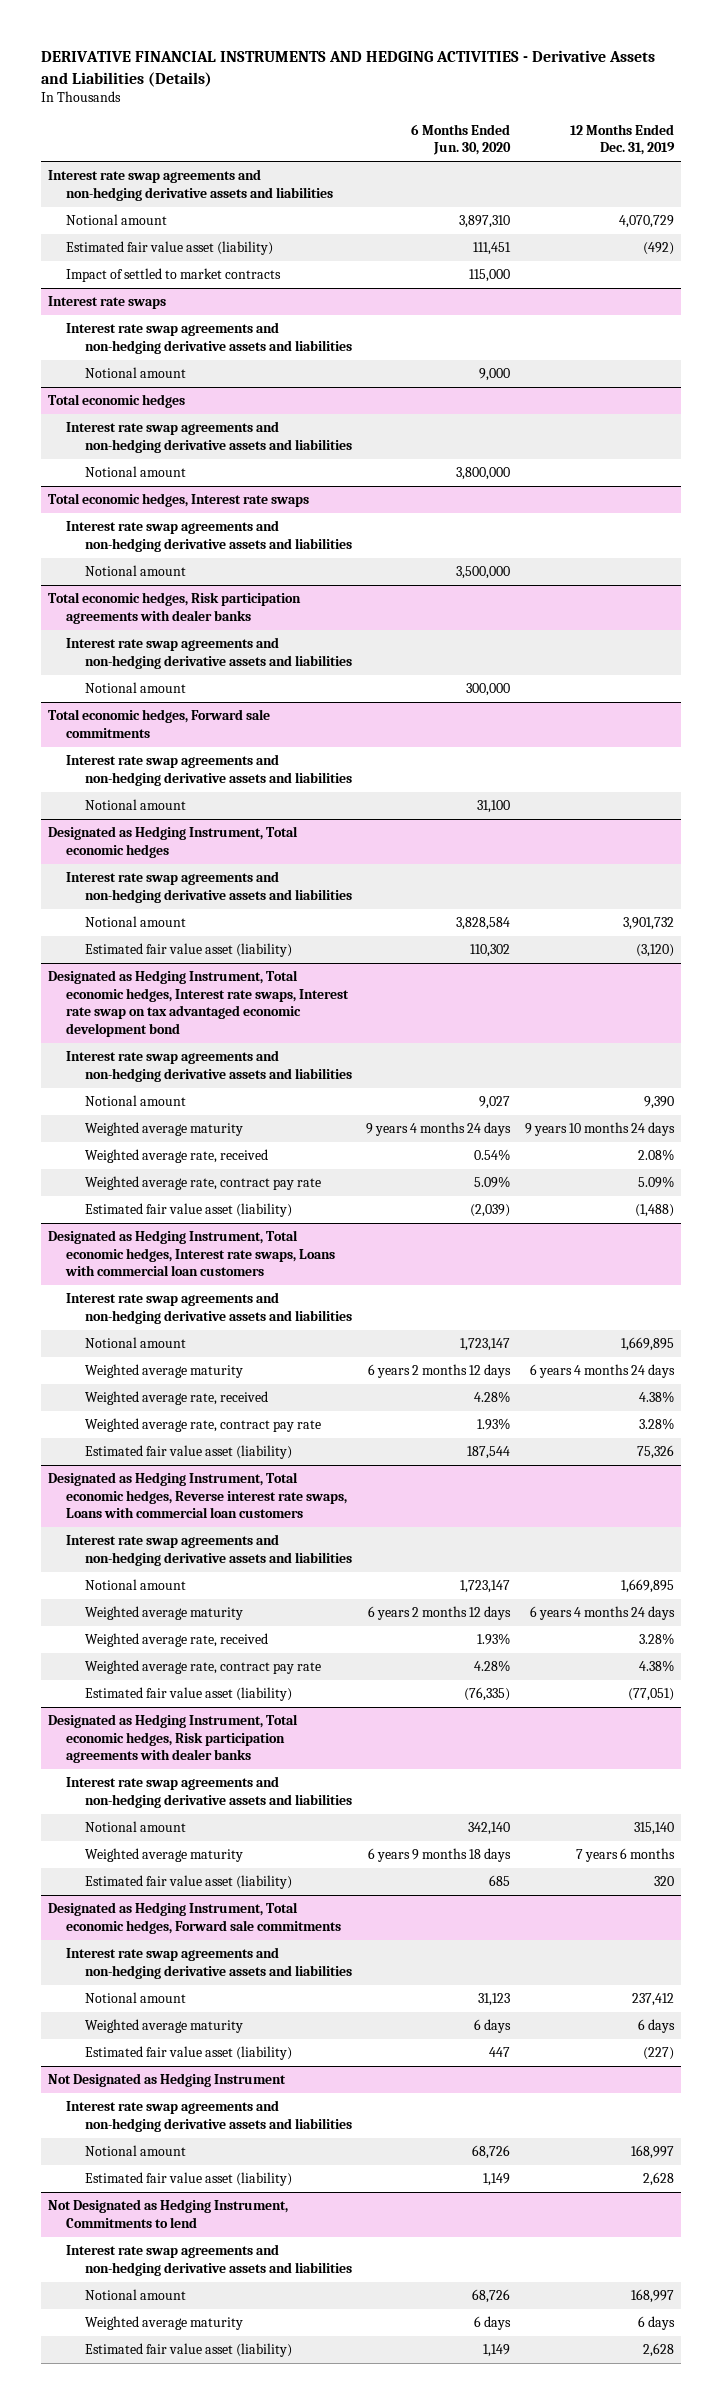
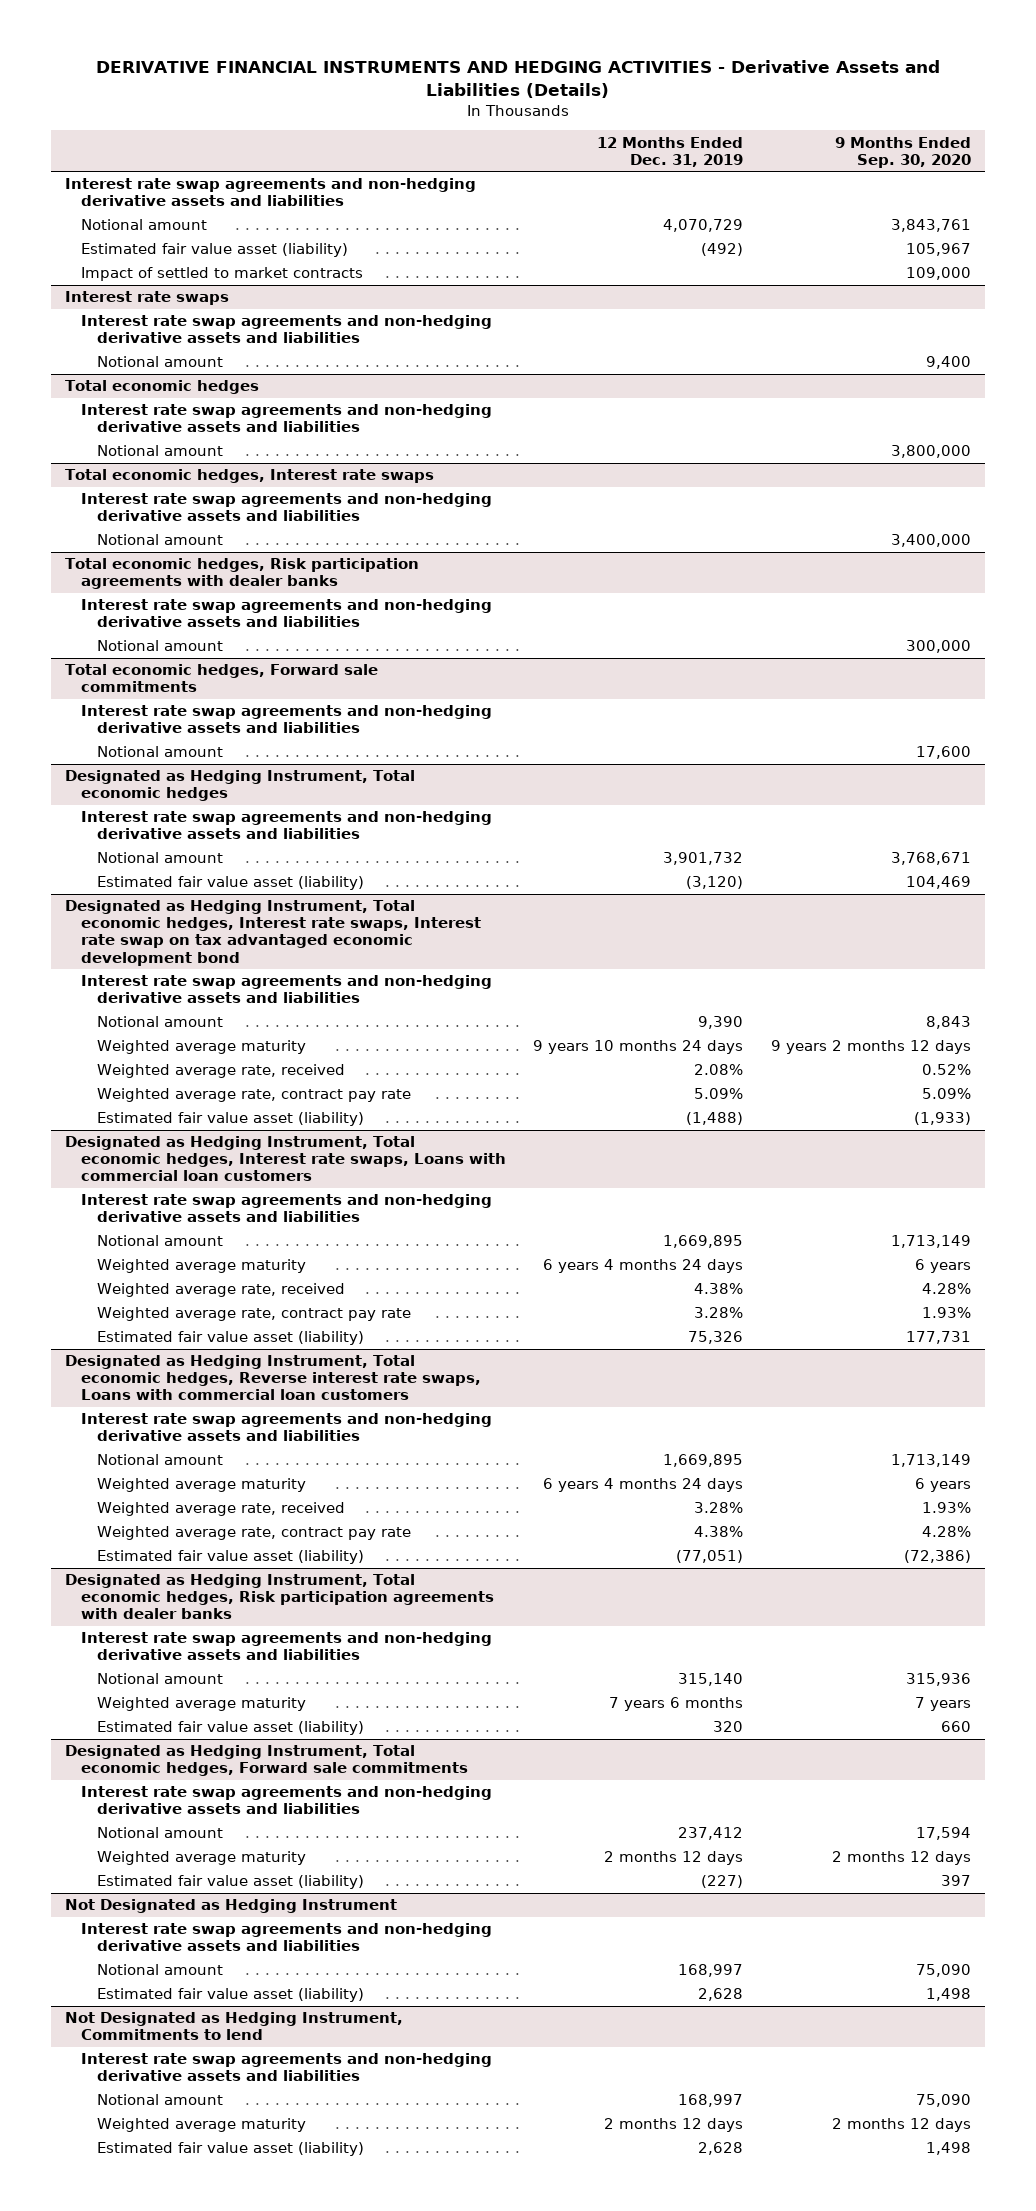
[411,123,512,156] 6 Months Ended Jun. 30, 2020 -> none
none -> [835,136,972,168] 9 Months Ended Sep. 30, 2020
[637,2019,675,2034] 6 days -> [604,1851,744,1866] 2 months 12 days
[637,2316,675,2331] 6 days -> [604,2118,744,2133] 2 months 12 days

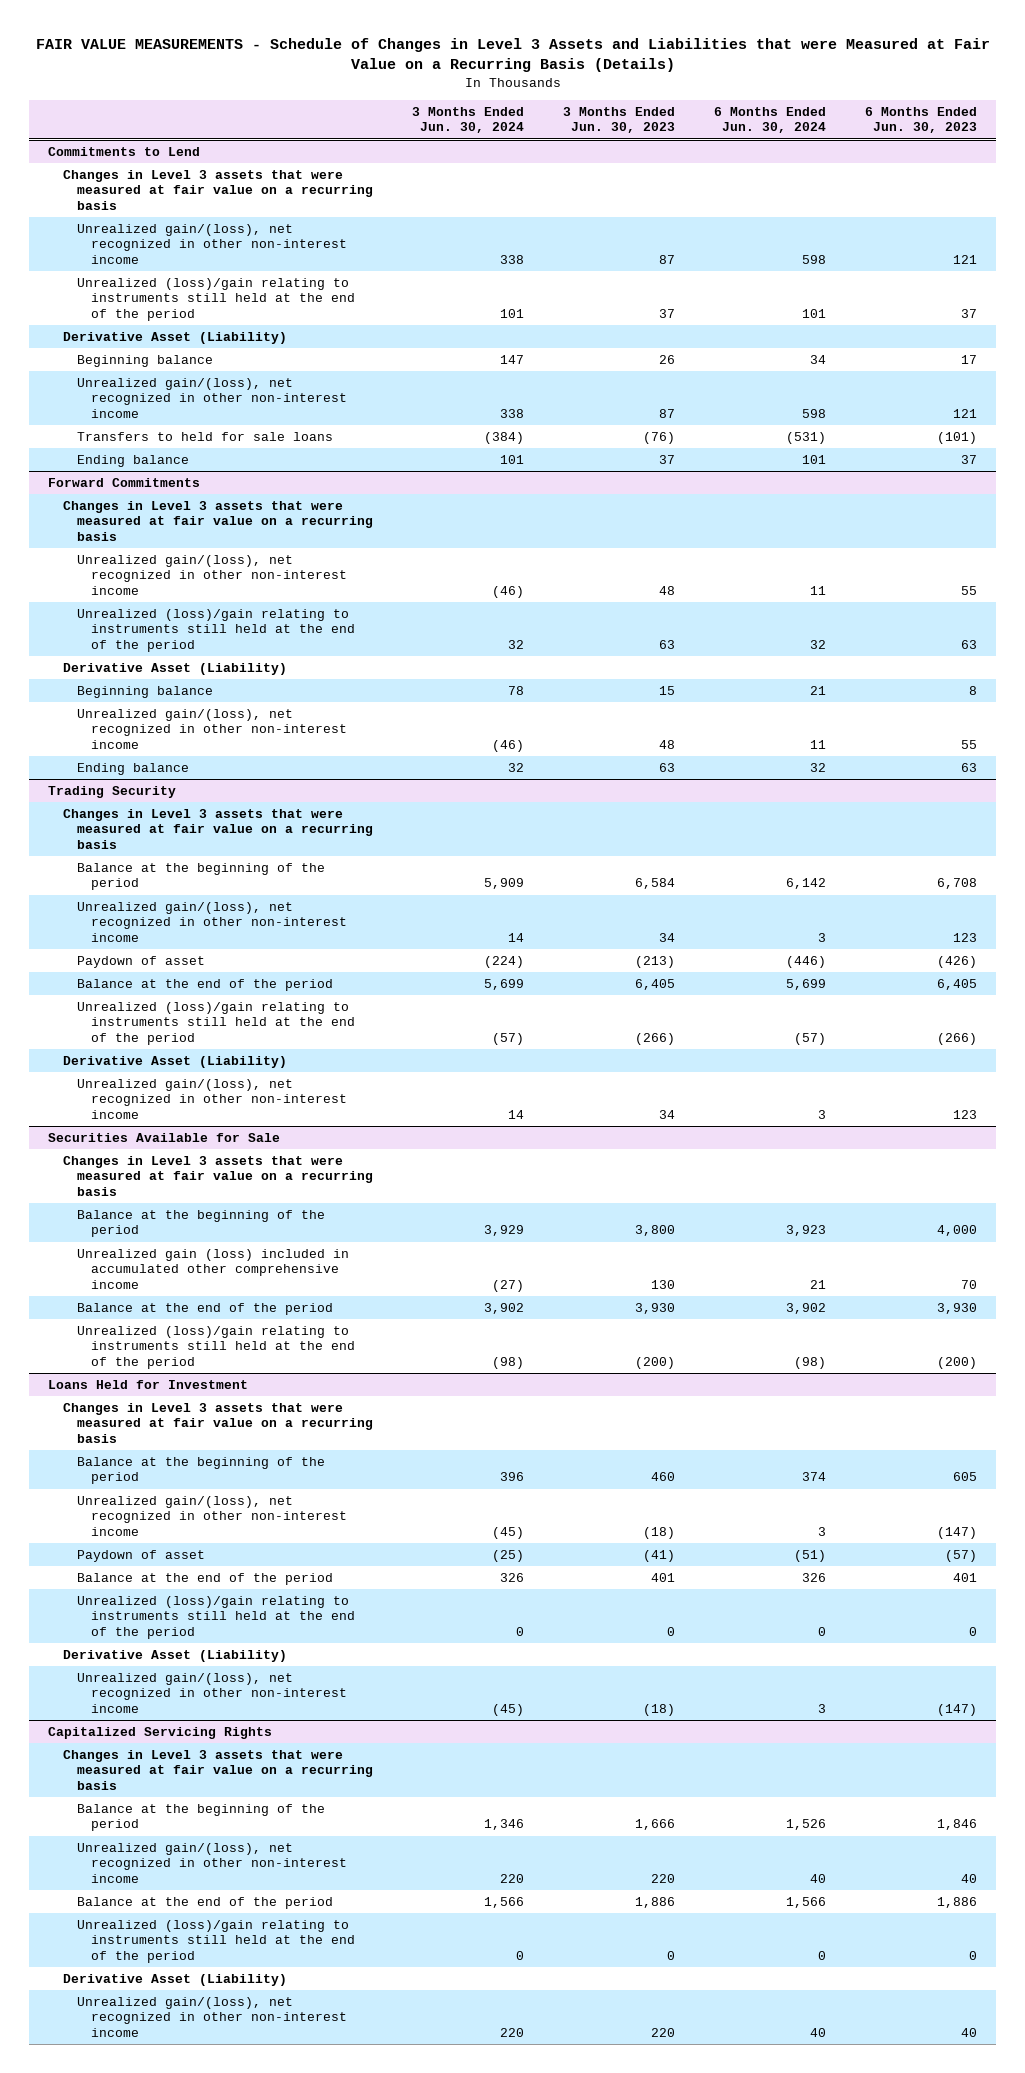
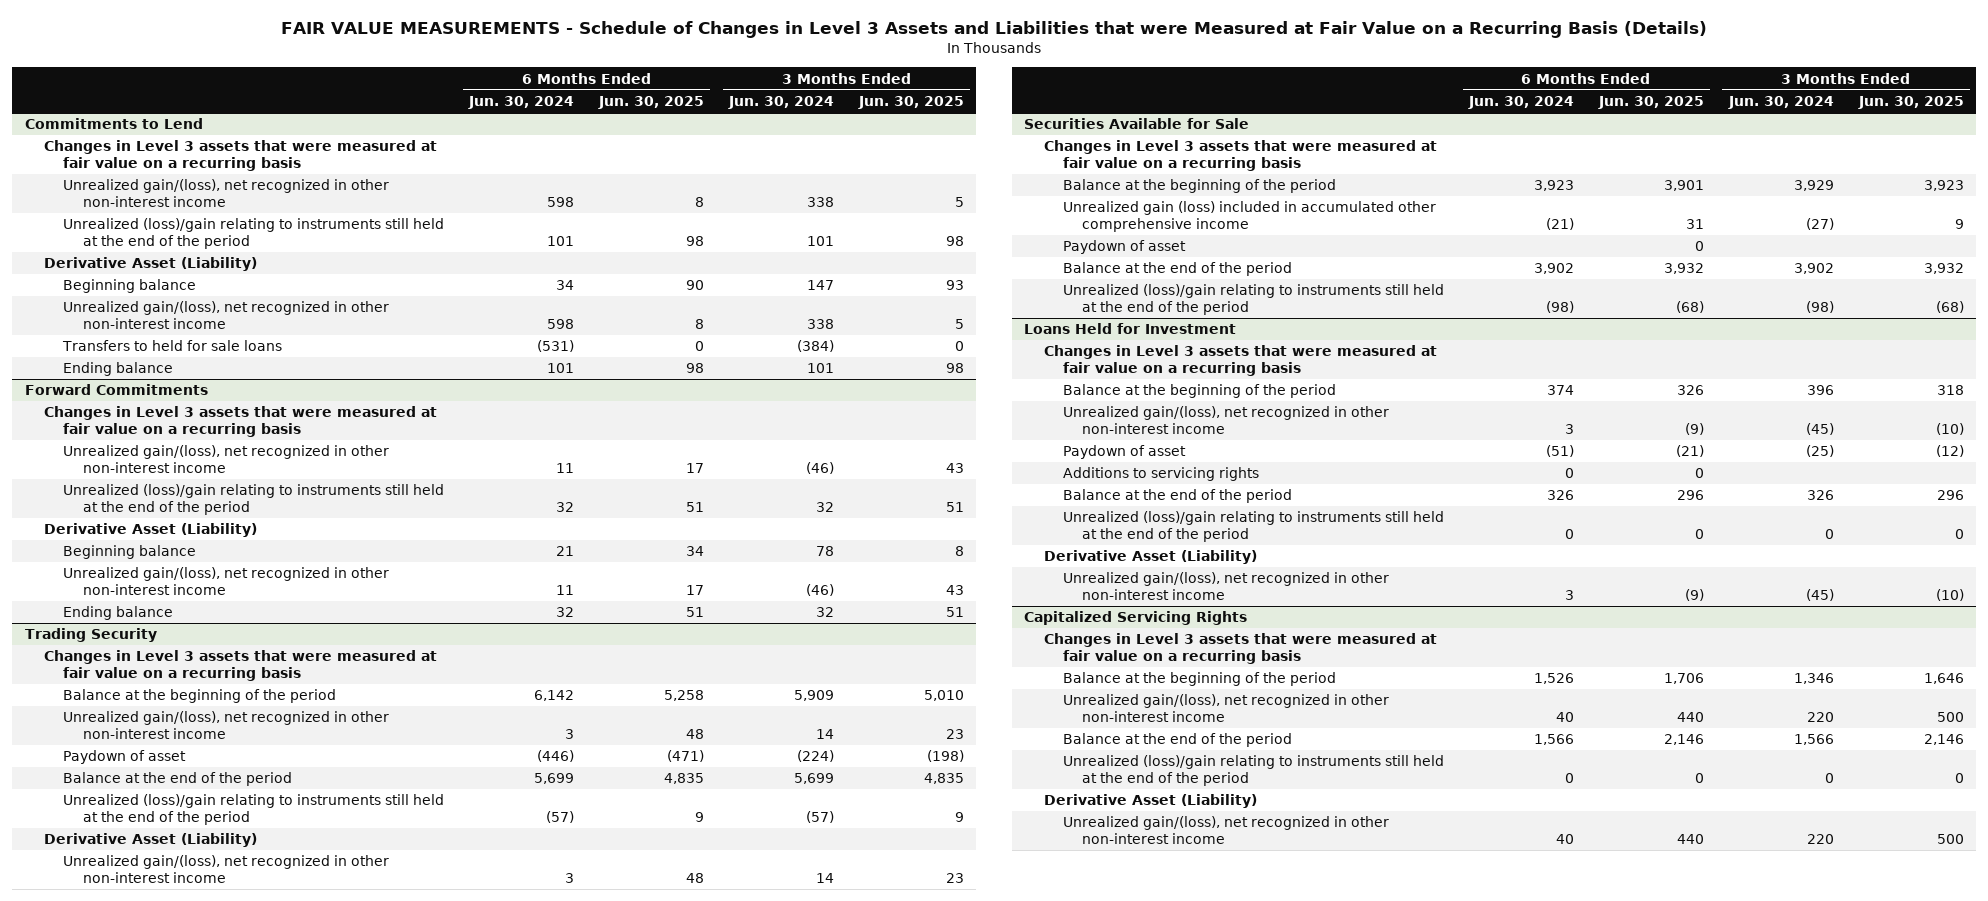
[562,107,675,134] 3 Months Ended Jun. 30, 2023 -> none
[864,107,977,134] 6 Months Ended Jun. 30, 2023 -> none
none -> [598,96,705,110] Jun. 30, 2025
none -> [857,96,964,110] Jun. 30, 2025
[809,1279,826,1289] 21 -> [1545,217,1574,230] (21)
none -> [1062,240,1186,255] Paydown of asset
none -> [1062,467,1259,482] Additions to servicing rights

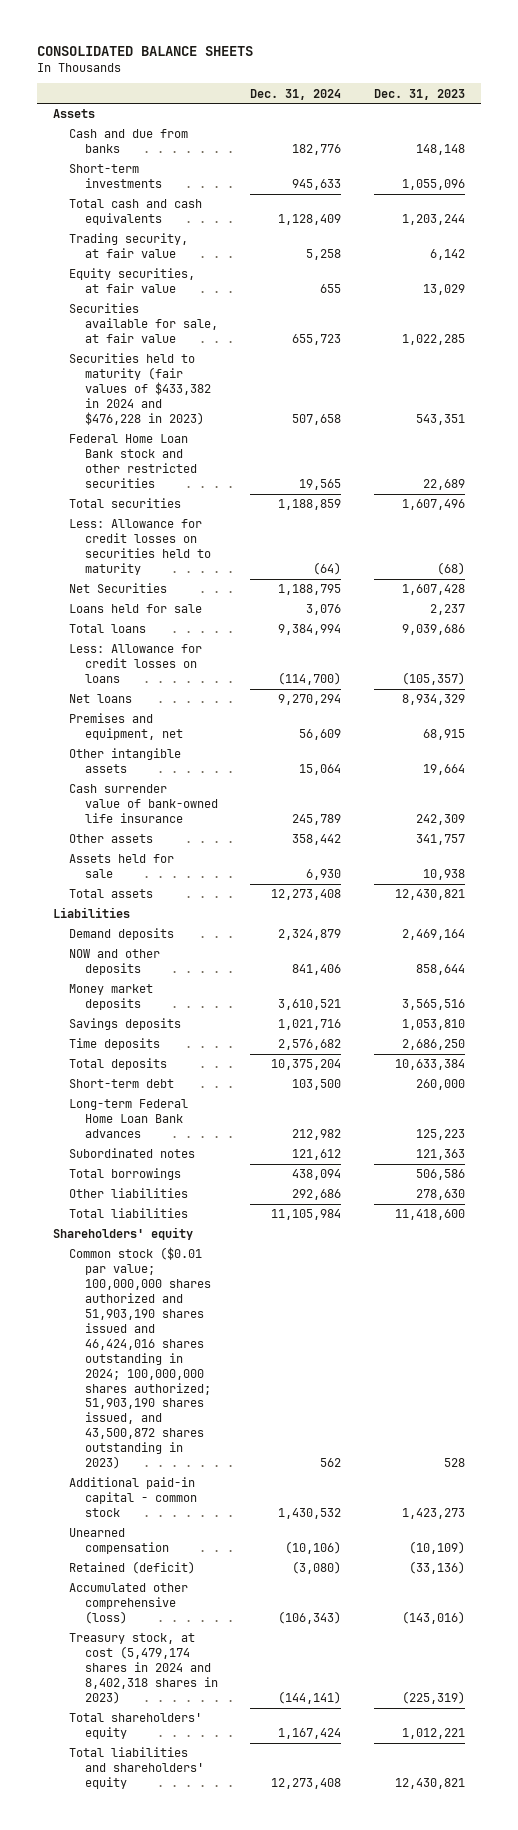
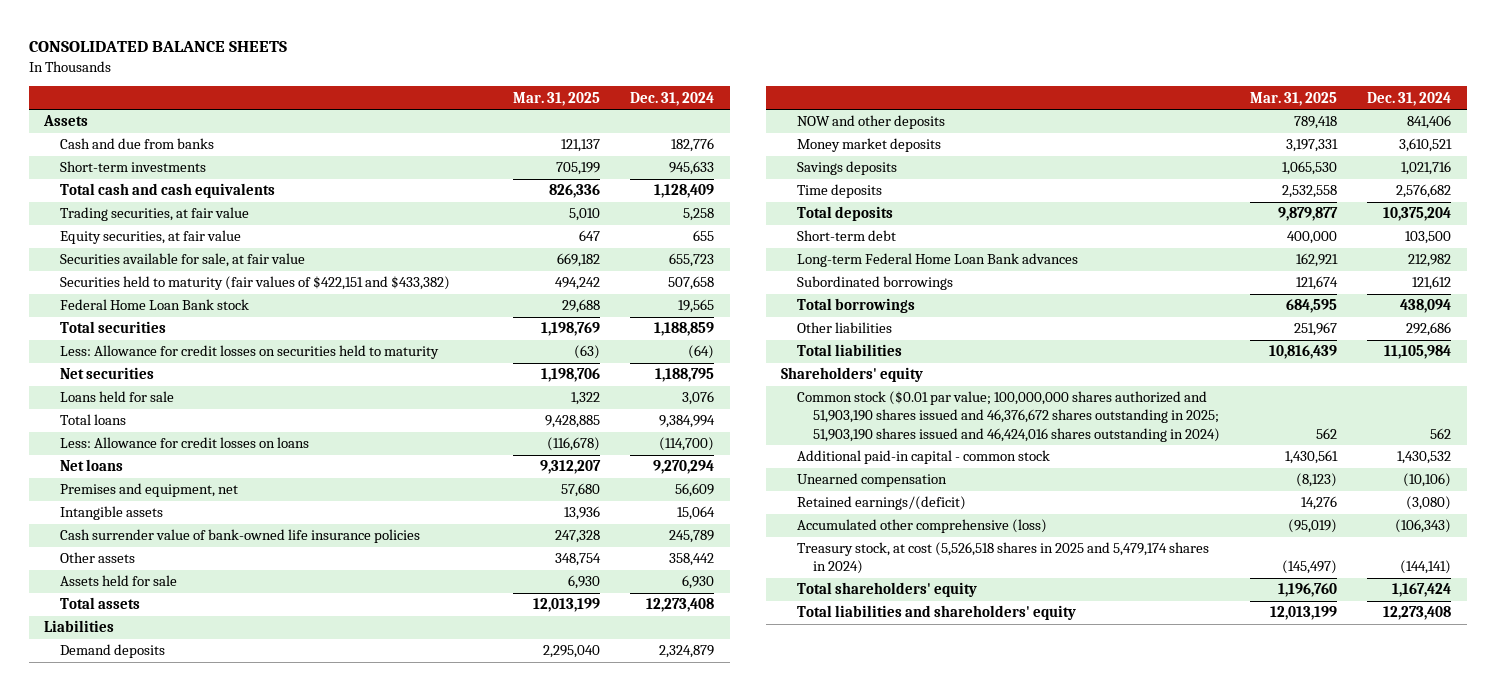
[373,88,465,100] Dec. 31, 2023 -> none
none -> [512,91,600,106] Mar. 31, 2025
[68,233,188,259] Trading security, at fair value -> [59,207,249,222] Trading securities, at fair value
[68,353,211,426] Securities held to maturity (fair values of $433,382 in 2024 and $476,228 in 2023) -> [59,276,450,291] Securities held to maturity (fair values of $422,151 and $433,382)
[68,434,197,489] Federal Home Loan Bank stock and other restricted securities -> [59,299,249,311] Federal Home Loan Bank stock
[68,583,167,594] Net Securities -> [59,367,154,380] Net securities
[68,748,181,774] Other intangible assets -> [59,506,163,521] Intangible assets
[68,784,218,824] Cash surrender value of bank-owned life insurance -> [59,529,420,544] Cash surrender value of bank-owned life insurance policies
[68,1148,195,1159] Subordinated notes -> [796,276,953,291] Subordinated borrowings
[68,1247,211,1470] Common stock ($0.01 par value; 100,000,000 shares authorized and 51,903,190 shares issued and 46,424,016 shares outstanding in 2024; 100,000,000 shares authorized; 51,903,190 shares issued, and 43,500,872 shares outstanding in 2023) -> [796,391,1220,442] Common stock ($0.01 par value; 100,000,000 shares authorized and 51,903,190 shares issued and 46,376,672 shares outstanding in 2025; 51,903,190 shares issued and 46,424,016 shares outstanding in 2024)
[68,1561,195,1575] Retained (deficit) -> [796,496,966,511] Retained earnings/(deficit)
[68,1633,218,1705] Treasury stock, at cost (5,479,174 shares in 2024 and 8,402,318 shares in 2023) -> [796,542,1209,575] Treasury stock, at cost (5,526,518 shares in 2025 and 5,479,174 shares in 2024)

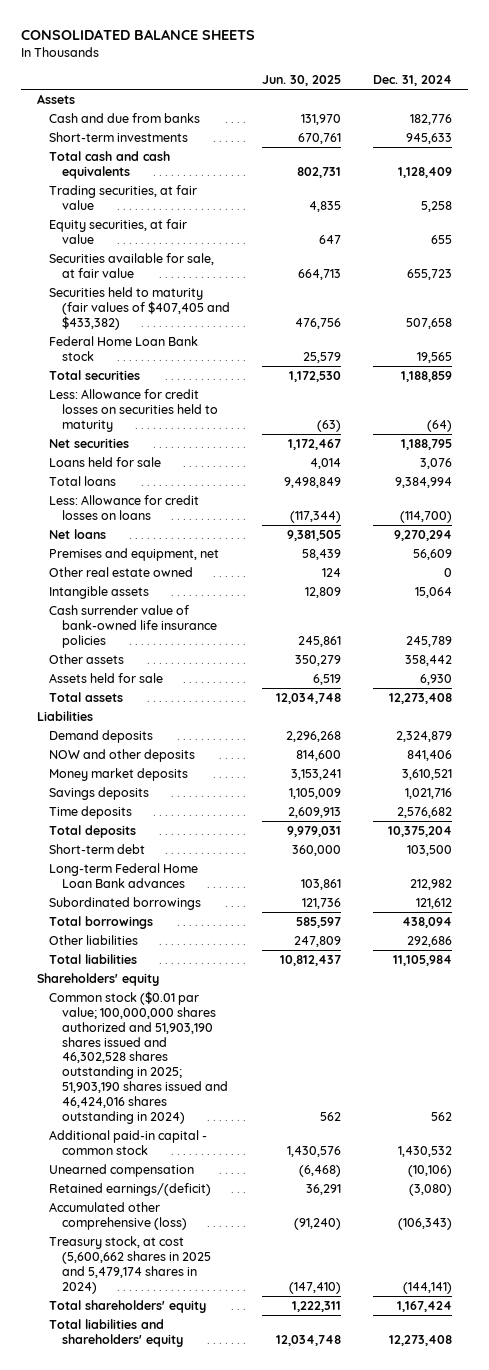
[512,91,600,106] Mar. 31, 2025 -> none
none -> [261,74,341,86] Jun. 30, 2025
[59,276,450,291] Securities held to maturity (fair values of $422,151 and $433,382) -> [49,287,230,330] Securities held to maturity (fair values of $407,405 and $433,382)
none -> [49,567,194,578] Other real estate owned
[796,391,1220,442] Common stock ($0.01 par value; 100,000,000 shares authorized and 51,903,190 shares issued and 46,376,672 shares outstanding in 2025; 51,903,190 shares issued and 46,424,016 shares outstanding in 2024) -> [49,991,228,1124] Common stock ($0.01 par value; 100,000,000 shares authorized and 51,903,190 shares issued and 46,302,528 shares outstanding in 2025; 51,903,190 shares issued and 46,424,016 shares outstanding in 2024)
[796,542,1209,575] Treasury stock, at cost (5,526,518 shares in 2025 and 5,479,174 shares in 2024) -> [49,1236,211,1294] Treasury stock, at cost (5,600,662 shares in 2025 and 5,479,174 shares in 2024)

